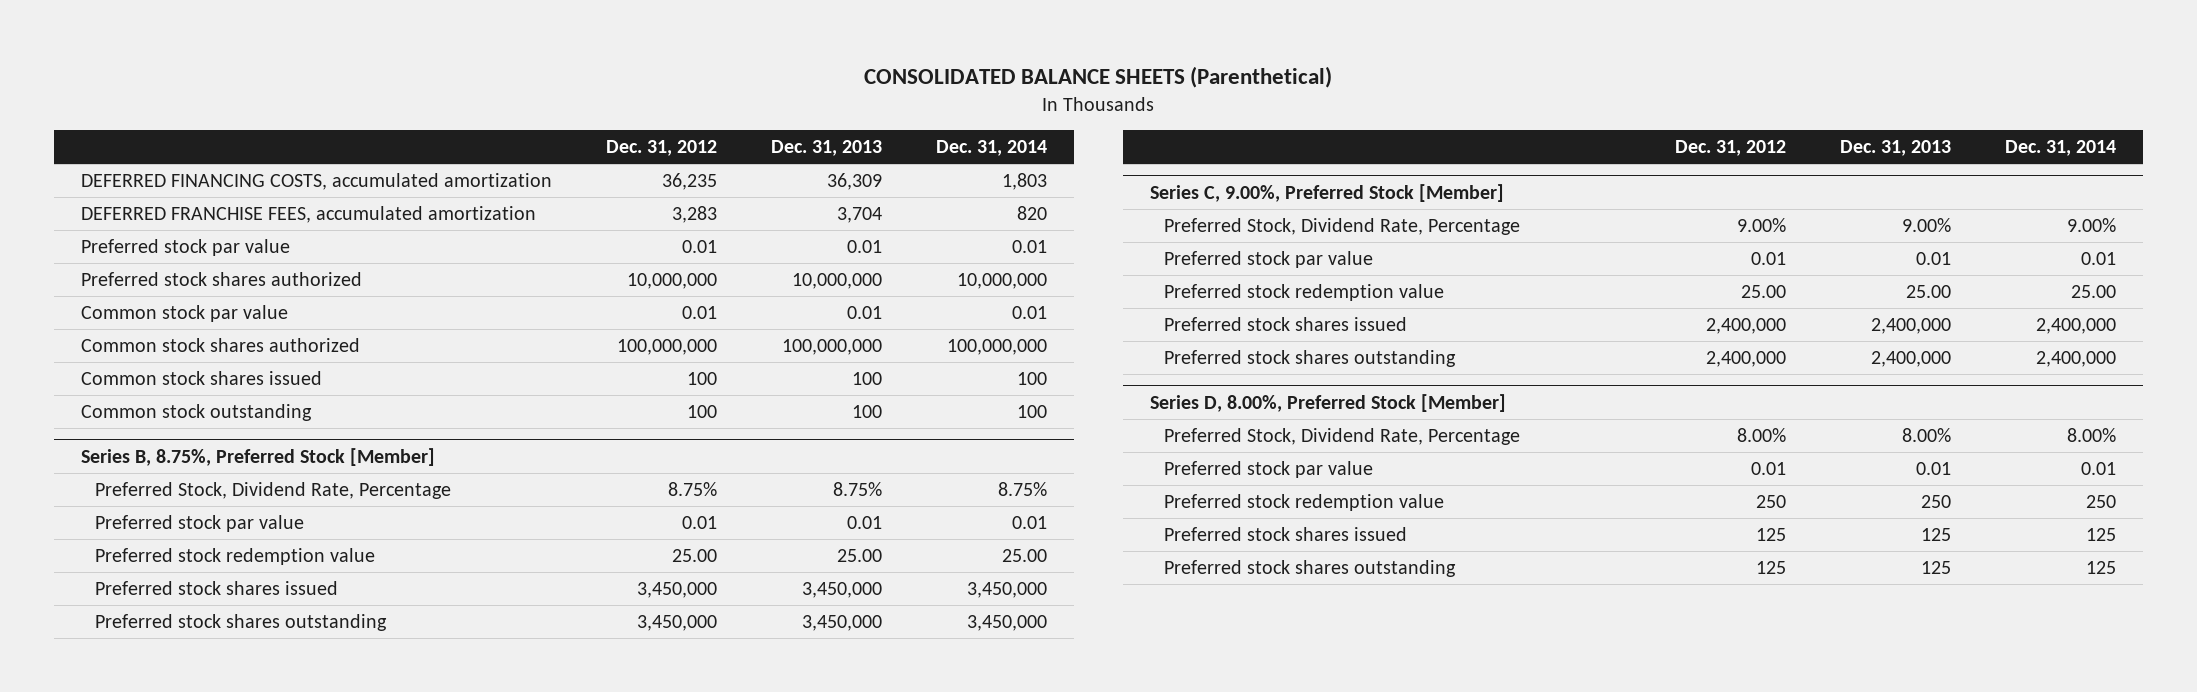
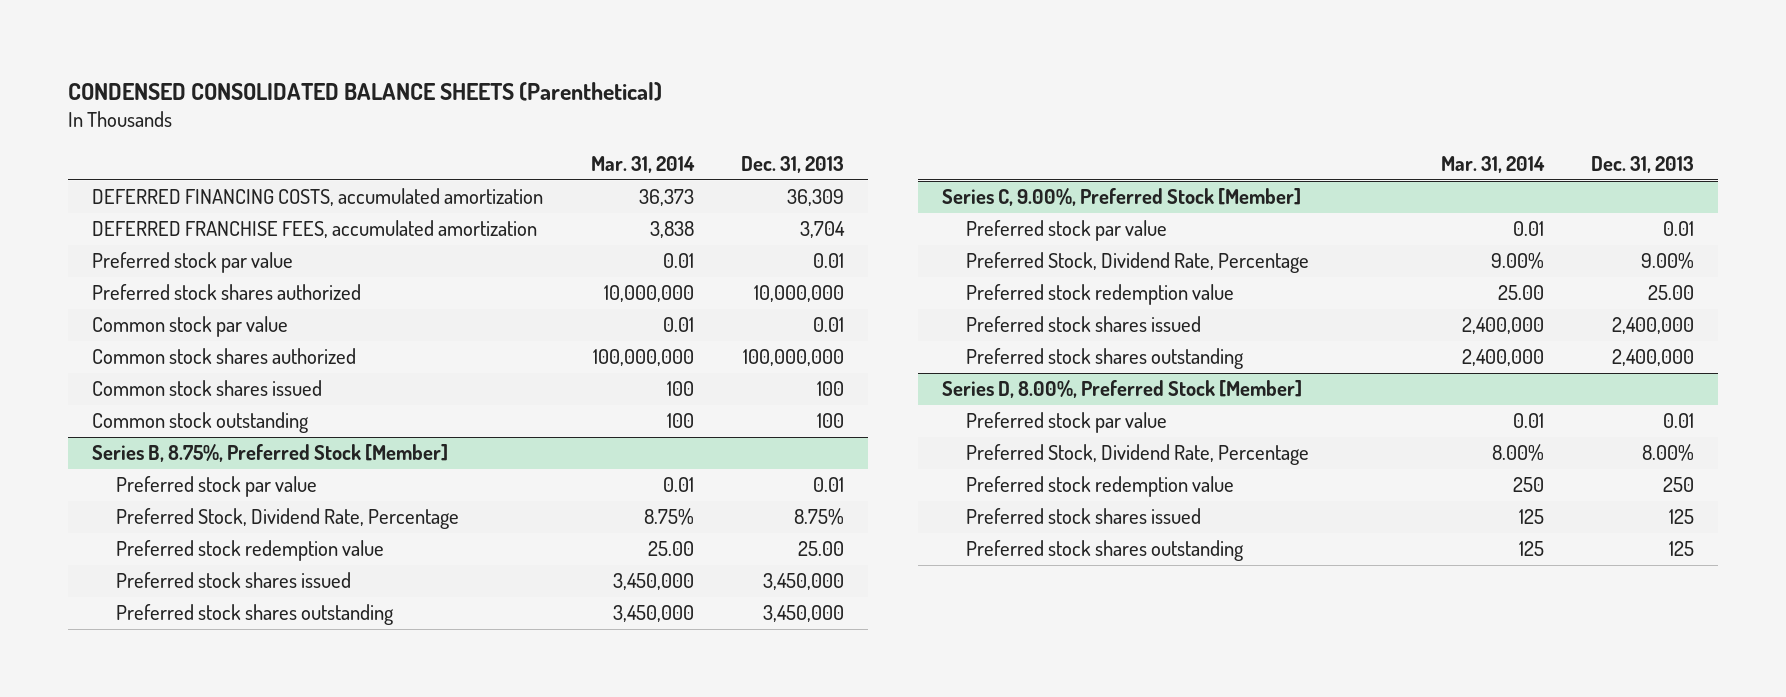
[864,66,1333,89] CONSOLIDATED BALANCE SHEETS (Parenthetical) -> [68,81,663,101] CONDENSED CONSOLIDATED BALANCE SHEETS (Parenthetical)
[605,140,717,157] Dec. 31, 2012 -> none
[935,140,1047,157] Dec. 31, 2014 -> none
none -> [590,156,695,174] Mar. 31, 2014
[95,481,452,499] Preferred Stock, Dividend Rate, Percentage -> [116,508,460,530] Preferred Stock, Dividend Rate, Percentage
[1164,217,1521,235] Preferred Stock, Dividend Rate, Percentage -> [966,252,1310,274] Preferred Stock, Dividend Rate, Percentage
[1164,427,1521,445] Preferred Stock, Dividend Rate, Percentage -> [966,444,1310,466] Preferred Stock, Dividend Rate, Percentage

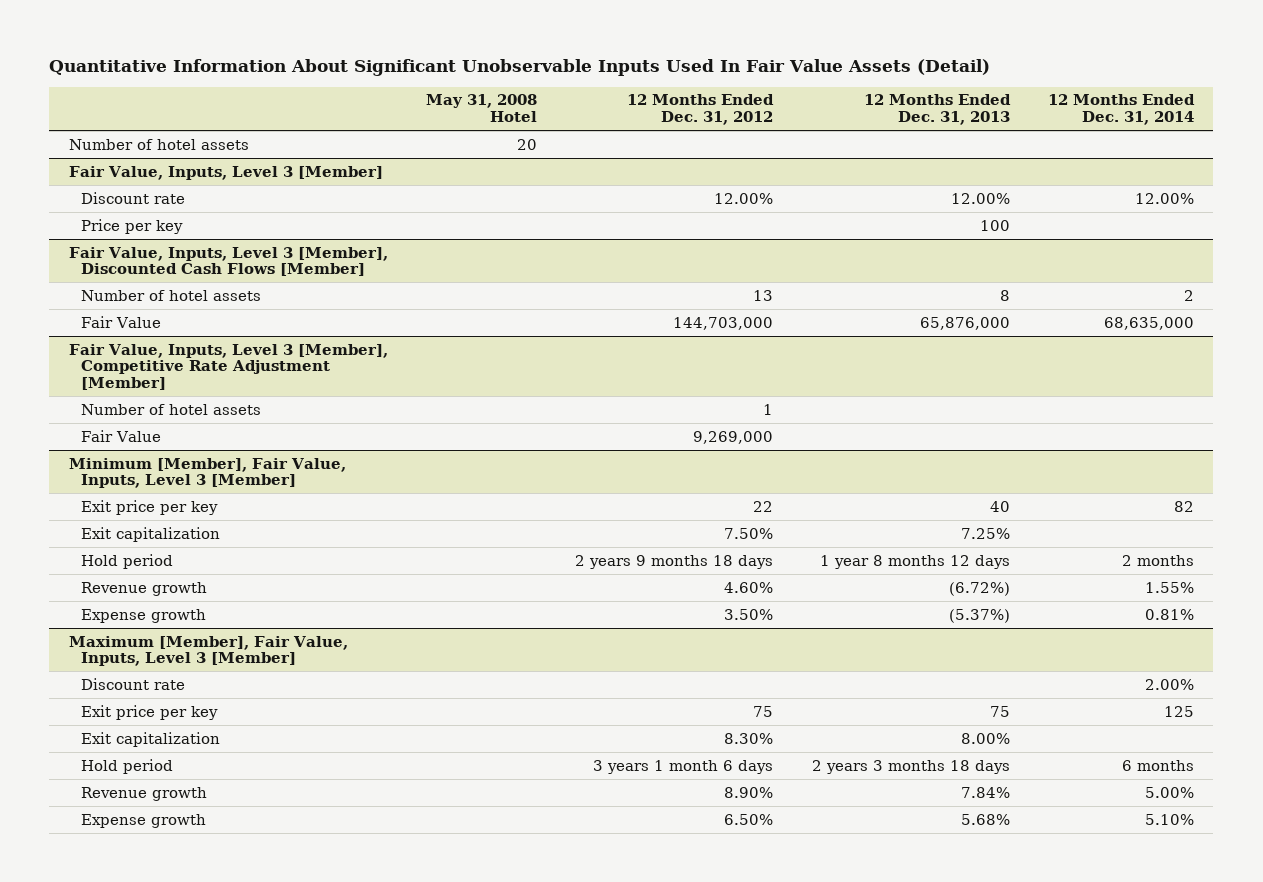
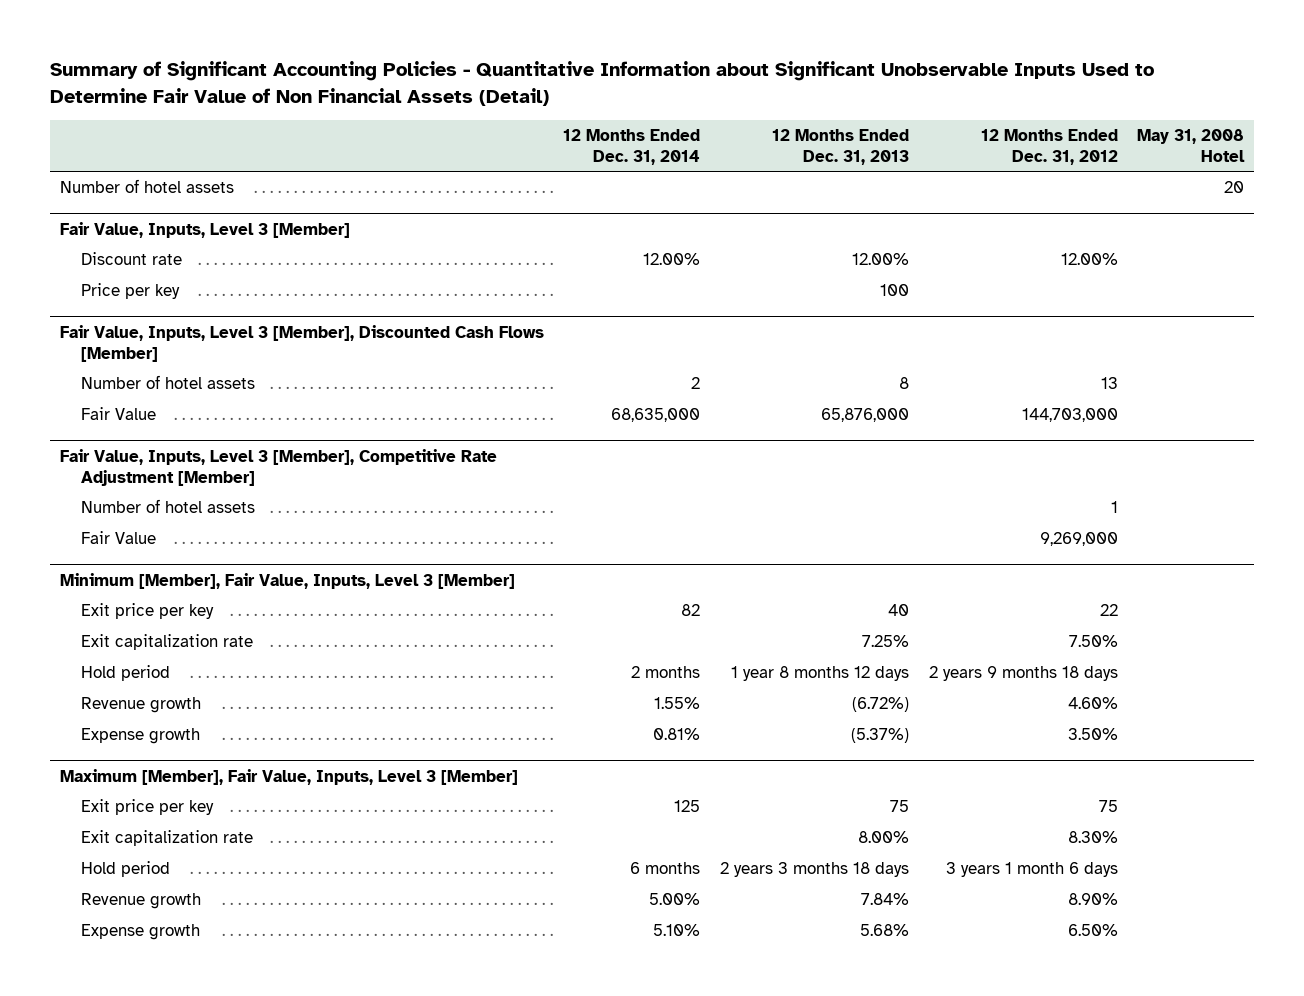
[49,59,991,77] Quantitative Information About Significant Unobservable Inputs Used In Fair Value Assets (Detail) -> [49,61,1154,106] Summary of Significant Accounting Policies - Quantitative Information about Significant Unobservable Inputs Used to Determine Fair Value of Non Financial Assets (Detail)
[80,526,220,542] Exit capitalization -> [80,634,253,651] Exit capitalization rate
[80,677,185,690] Discount rate -> none
[80,731,220,747] Exit capitalization -> [80,830,253,847] Exit capitalization rate

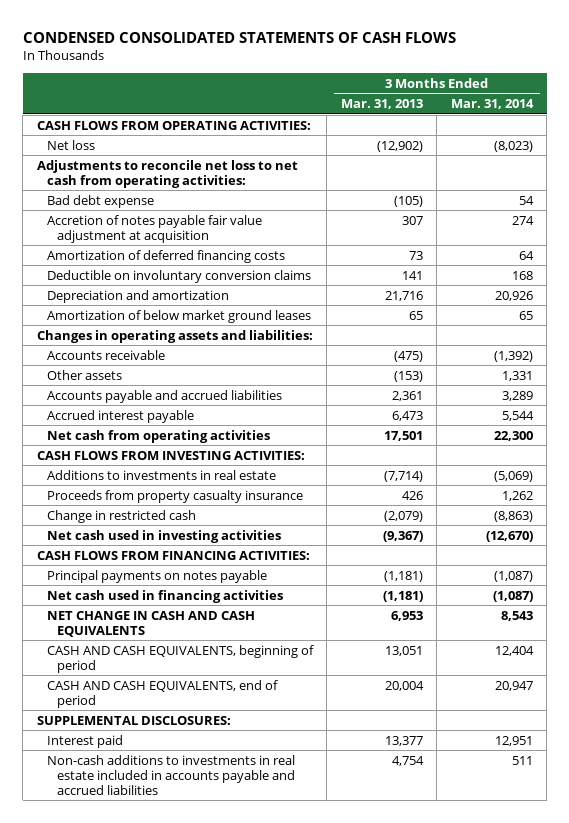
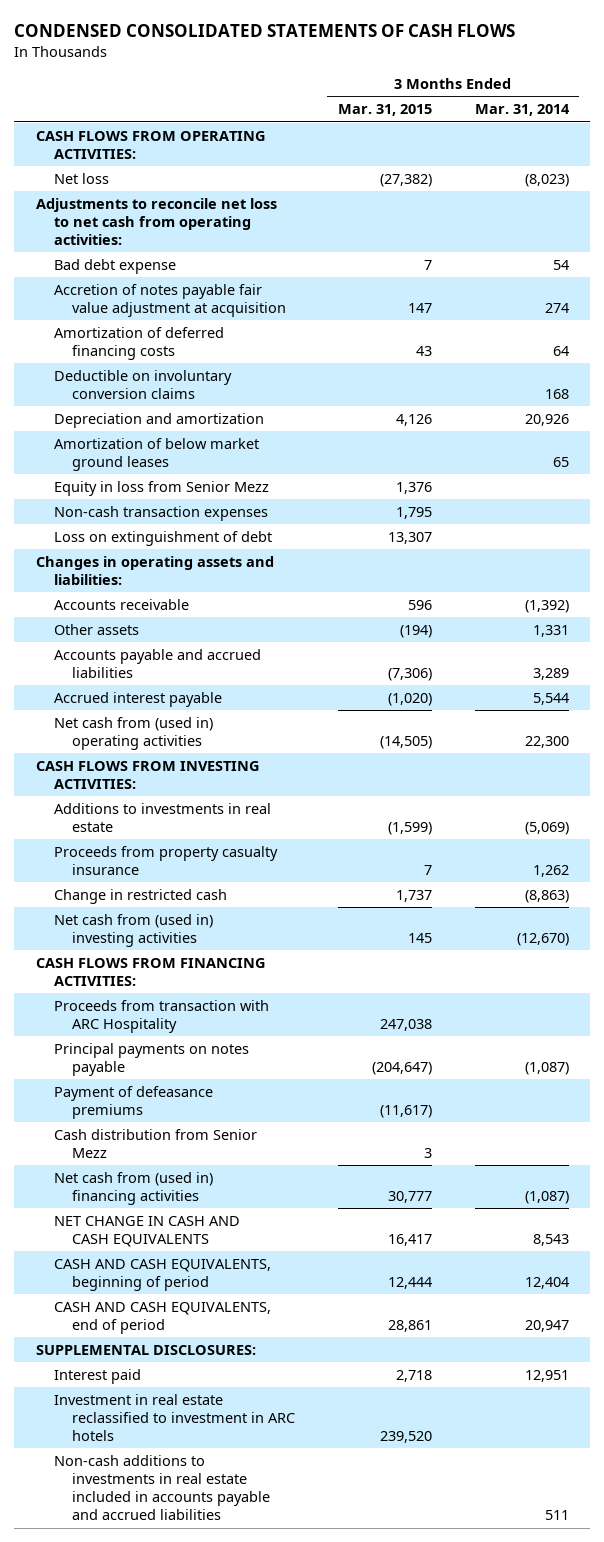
[340,99,423,110] Mar. 31, 2013 -> none
none -> [337,104,432,117] Mar. 31, 2015
none -> [53,480,269,496] Equity in loss from Senior Mezz
none -> [53,505,268,521] Non-cash transaction expenses
none -> [53,530,272,546] Loss on extinguishment of debt
[46,429,270,443] Net cash from operating activities -> [53,716,213,750] Net cash from (used in) operating activities
[46,529,281,543] Net cash used in investing activities -> [53,913,213,947] Net cash from (used in) investing activities
none -> [53,999,269,1033] Proceeds from transaction with ARC Hospitality
none -> [53,1085,213,1119] Payment of defeasance premiums
none -> [53,1128,257,1158] Cash distribution from Senior Mezz
[46,589,283,603] Net cash used in financing activities -> [53,1171,213,1205] Net cash from (used in) financing activities
none -> [53,1393,295,1442] Investment in real estate reclassified to investment in ARC hotels

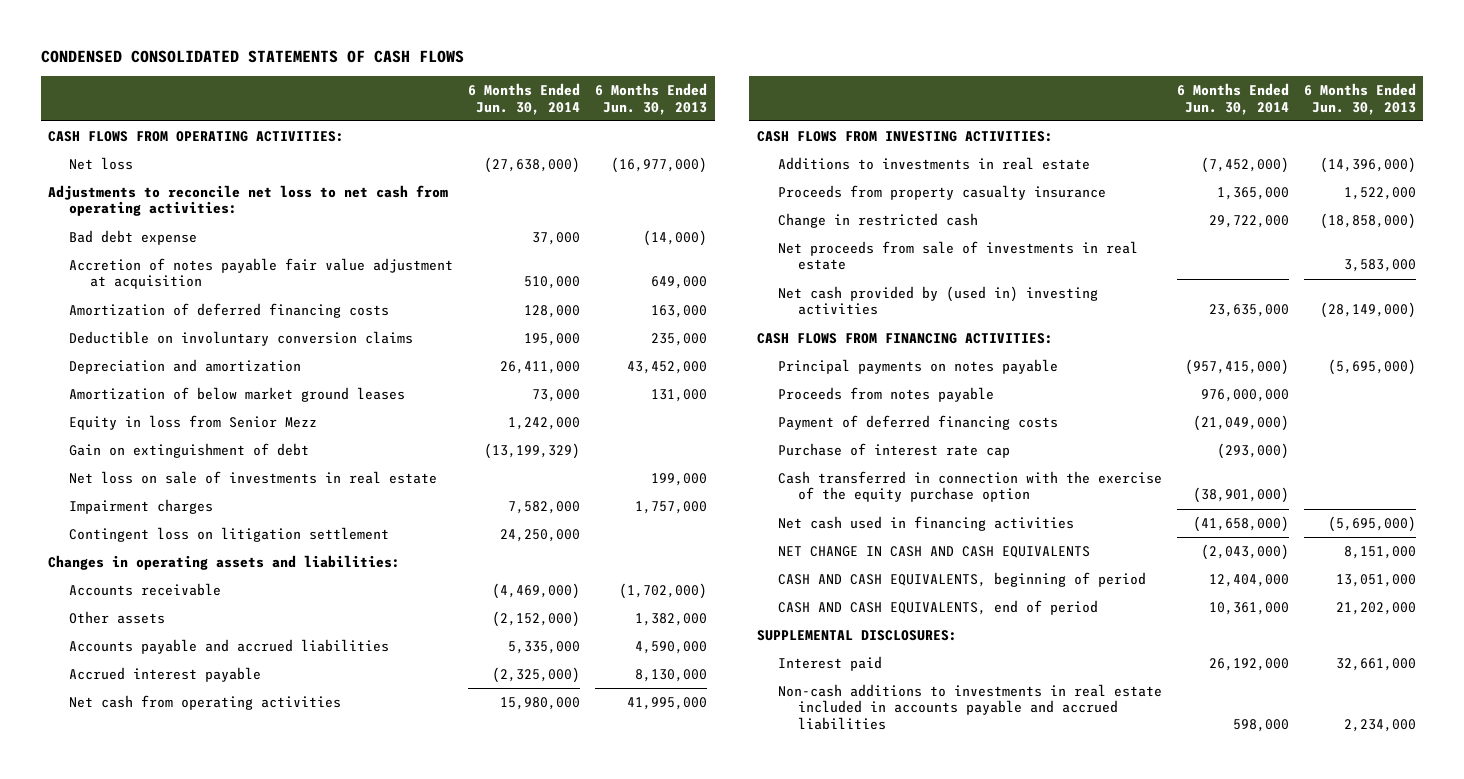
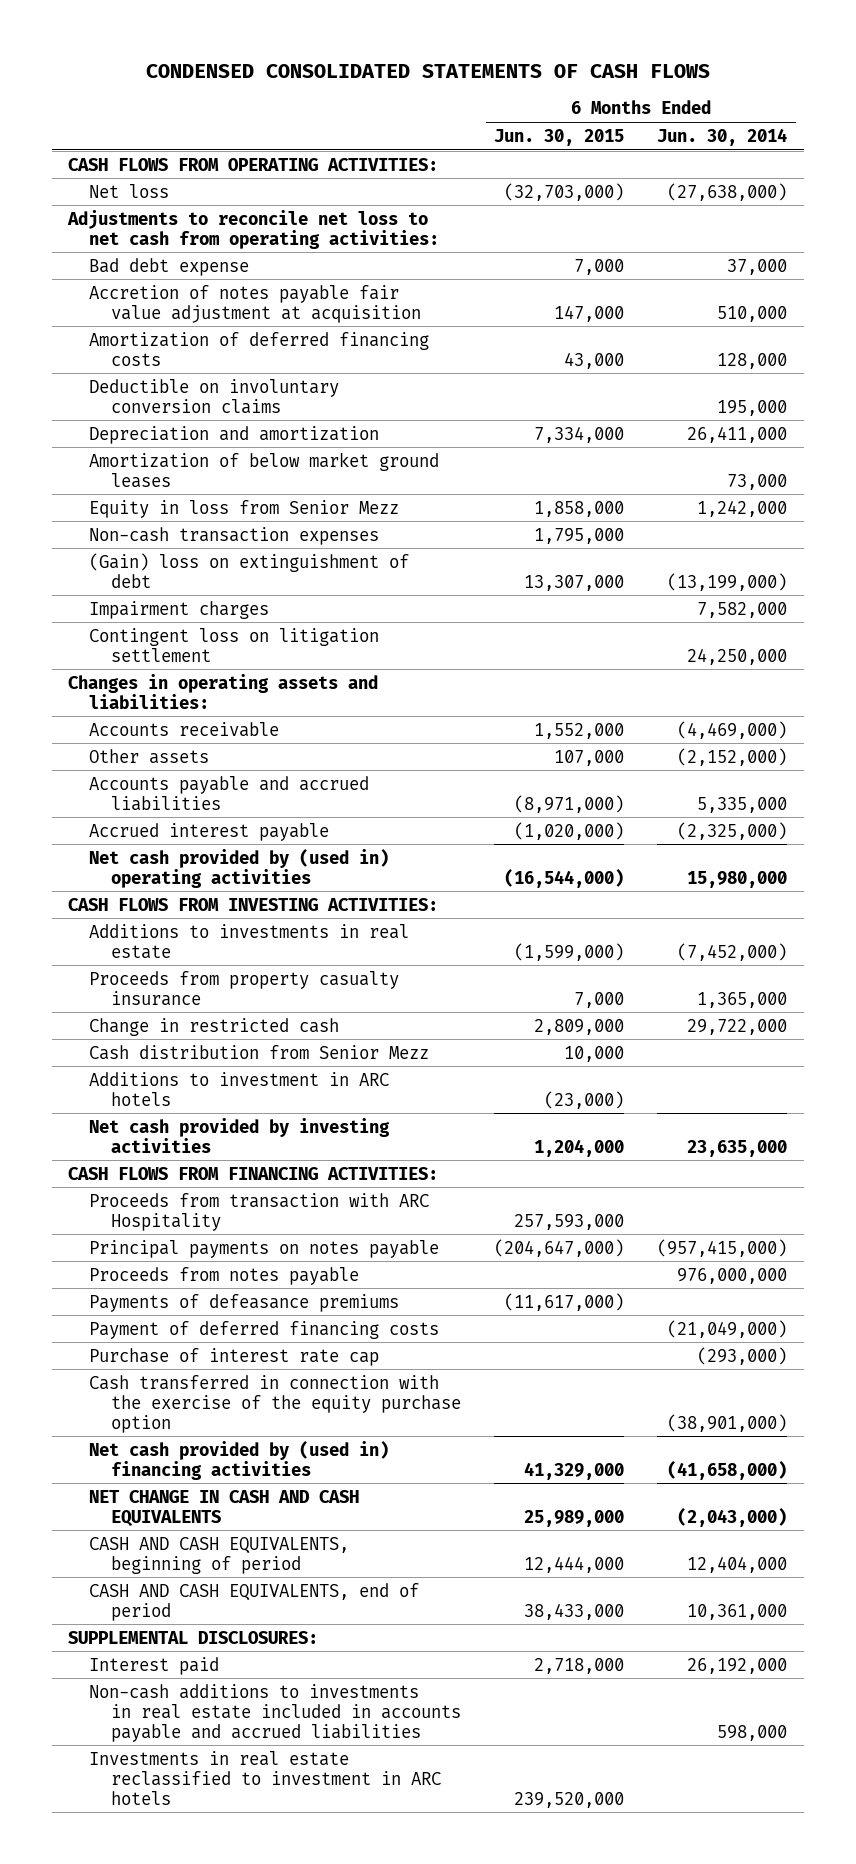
[595,82,708,115] 6 Months Ended Jun. 30, 2013 -> none
none -> [494,128,625,146] Jun. 30, 2015
[69,470,438,484] Net loss on sale of investments in real estate -> none
none -> [89,526,380,545] Non-cash transaction expenses
[69,442,310,458] Gain on extinguishment of debt -> [89,552,410,588] (Gain) loss on extinguishment of debt
[484,442,581,459] (13,199,329) -> [667,572,788,591] (13,199,000)
[69,694,342,710] Net cash from operating activities -> [89,848,390,888] Net cash provided by (used in) operating activities
[777,240,1138,271] Net proceeds from sale of investments in real estate -> none
none -> [89,1044,430,1060] Cash distribution from Senior Mezz
none -> [89,1071,390,1106] Additions to investment in ARC hotels
[777,285,1098,316] Net cash provided by (used in) investing activities -> [89,1117,391,1153] Net cash provided by investing activities
none -> [89,1192,430,1231] Proceeds from transaction with ARC Hospitality
none -> [89,1293,400,1312] Payments of defeasance premiums
[777,515,1074,531] Net cash used in financing activities -> [89,1440,390,1480] Net cash provided by (used in) financing activities
none -> [89,1750,441,1805] Investments in real estate reclassified to investment in ARC hotels

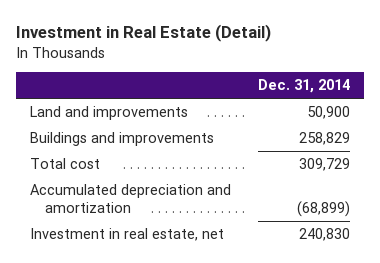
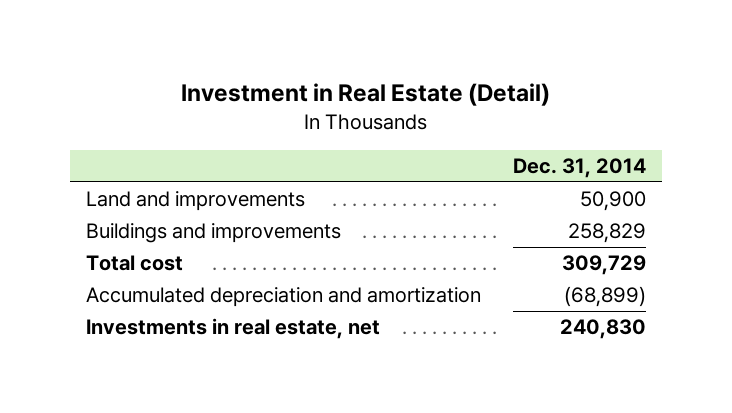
[29,228,224,242] Investment in real estate, net -> [85,318,380,340] Investments in real estate, net

